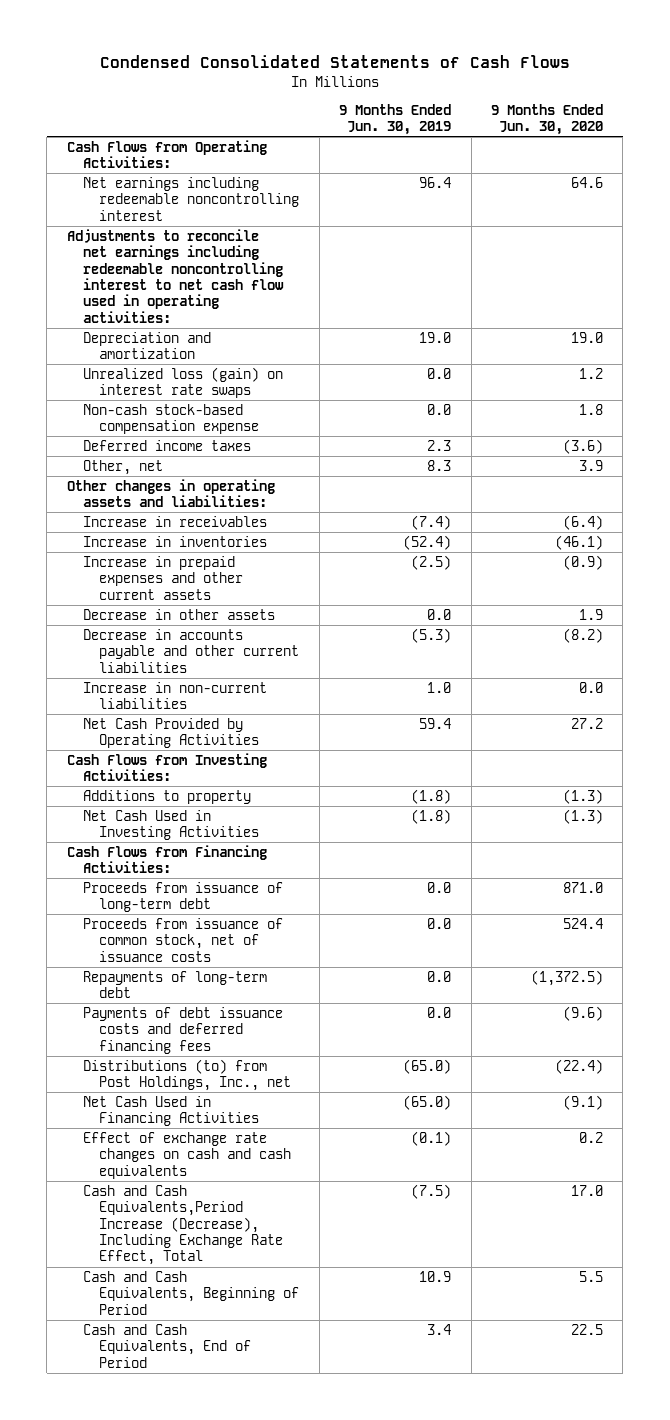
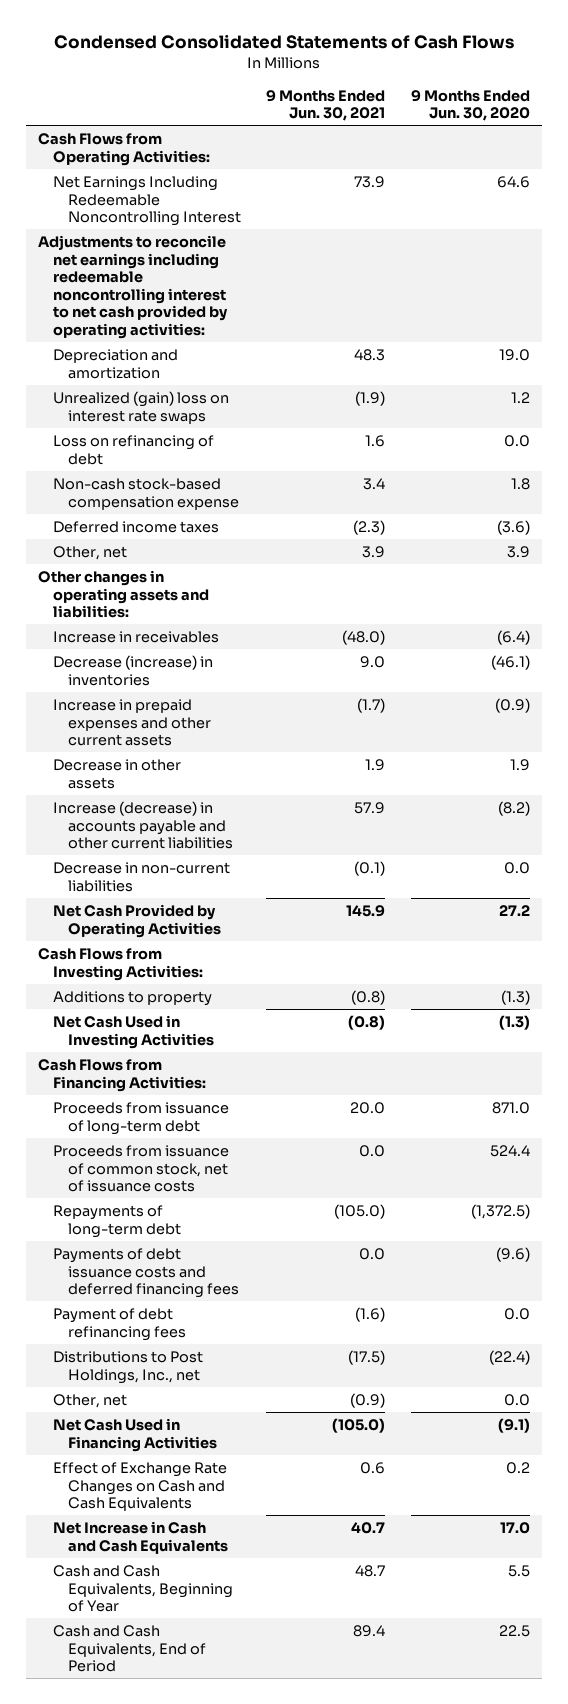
[339,103,452,136] 9 Months Ended Jun. 30, 2019 -> none
none -> [266,89,386,122] 9 Months Ended Jun. 30, 2021
[83,176,300,221] Net earnings including redeemable noncontrolling interest -> [53,175,241,227] Net Earnings Including Redeemable Noncontrolling Interest
[66,228,285,323] Adjustments to reconcile net earnings including redeemable noncontrolling interest to net cash flow used in operating activities: -> [38,234,229,339] Adjustments to reconcile net earnings including redeemable noncontrolling interest to net cash provided by operating activities:
[83,366,284,399] Unrealized loss (gain) on interest rate swaps -> [53,390,230,424] Unrealized (gain) loss on interest rate swaps
none -> [53,434,215,465] Loss on refinancing of debt
[83,535,268,547] Increase in inventories -> [53,654,214,686] Decrease (increase) in inventories
[83,628,300,673] Decrease in accounts payable and other current liabilities -> [53,800,233,850] Increase (decrease) in accounts payable and other current liabilities
[83,681,268,710] Increase in non-current liabilities -> [53,861,231,892] Decrease in non-current liabilities
none -> [53,1307,186,1341] Payment of debt refinancing fees
[83,1058,292,1092] Distributions (to) from Post Holdings, Inc., net -> [53,1350,204,1384] Distributions to Post Holdings, Inc., net
none -> [53,1393,128,1408] Other, net
[83,1131,292,1179] Effect of exchange rate changes on cash and cash equivalents -> [53,1461,228,1512] Effect of Exchange Rate Changes on Cash and Cash Equivalents
[83,1184,284,1266] Cash and Cash Equivalents,Period Increase (Decrease), Including Exchange Rate Effect, Total -> [53,1520,228,1554] Net Increase in Cash and Cash Equivalents
[83,1270,300,1315] Cash and Cash Equivalents, Beginning of Period -> [53,1564,233,1613] Cash and Cash Equivalents, Beginning of Year

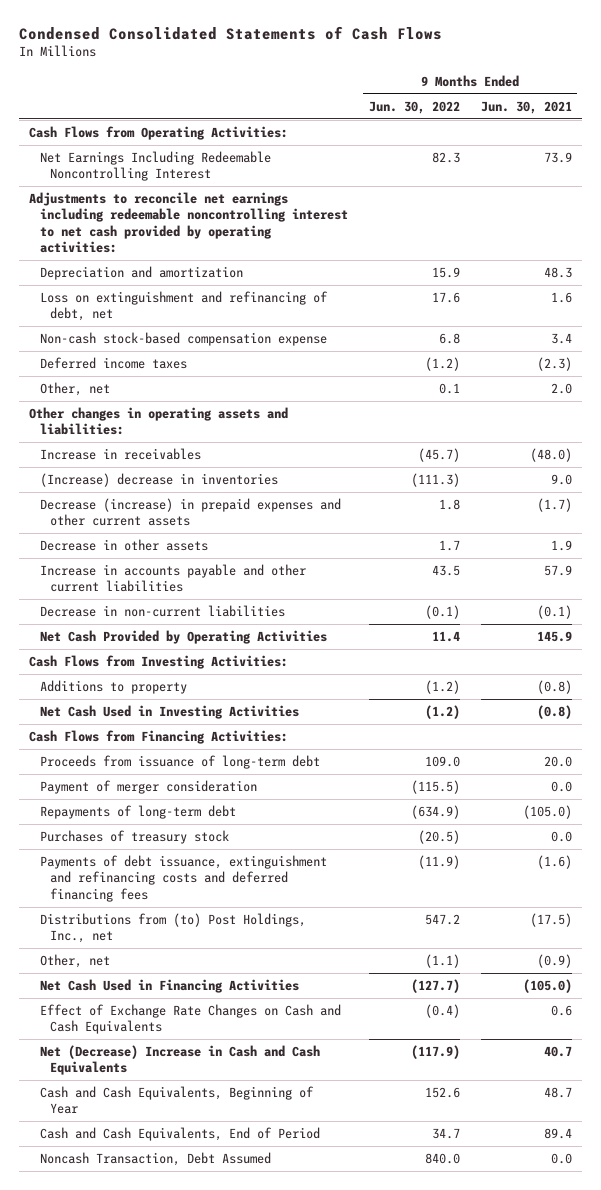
[410,89,530,122] 9 Months Ended Jun. 30, 2020 -> none
none -> [368,100,460,114] Jun. 30, 2022
[53,390,230,424] Unrealized (gain) loss on interest rate swaps -> none
[53,434,215,465] Loss on refinancing of debt -> [39,290,328,322] Loss on extinguishment and refinancing of debt, net
[362,545,386,558] 3.9 -> [550,382,572,394] 2.0
[53,654,214,686] Decrease (increase) in inventories -> [39,472,278,487] (Increase) decrease in inventories
[53,698,211,747] Increase in prepaid expenses and other current assets -> [39,497,341,527] Decrease (increase) in prepaid expenses and other current assets
[53,800,233,850] Increase (decrease) in accounts payable and other current liabilities -> [39,563,306,593] Increase in accounts payable and other current liabilities
[53,1144,230,1193] Proceeds from issuance of common stock, net of issuance costs -> none
none -> [39,779,257,794] Payment of merger consideration
[53,1307,186,1341] Payment of debt refinancing fees -> none
none -> [39,829,229,844] Purchases of treasury stock
[53,1247,239,1299] Payments of debt issuance costs and deferred financing fees -> [39,854,327,902] Payments of debt issuance, extinguishment and refinancing costs and deferred financing fees
[359,1247,386,1260] 0.0 -> [536,854,572,869] (1.6)
[53,1350,204,1384] Distributions to Post Holdings, Inc., net -> [39,912,306,944] Distributions from (to) Post Holdings, Inc., net
[53,1520,228,1554] Net Increase in Cash and Cash Equivalents -> [39,1044,320,1076] Net (Decrease) Increase in Cash and Cash Equivalents
none -> [39,1151,271,1166] Noncash Transaction, Debt Assumed

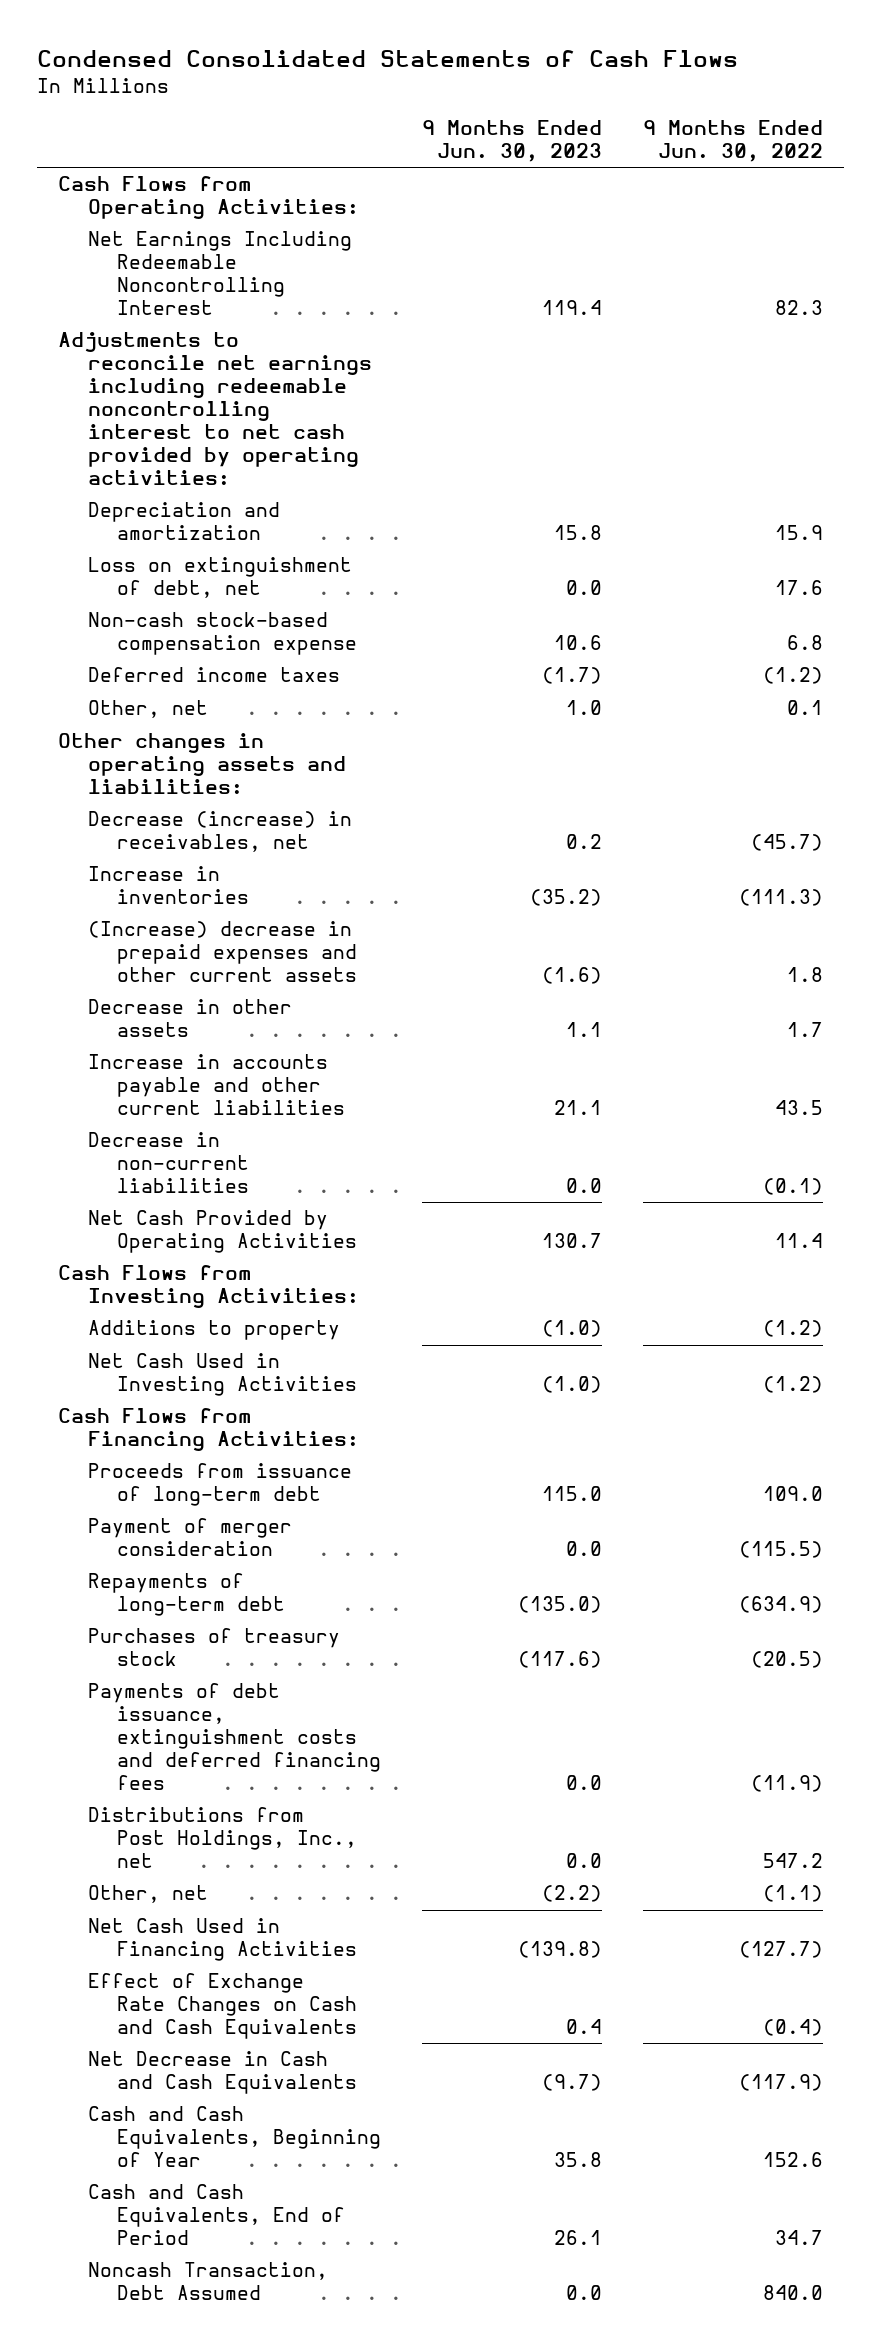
[480,100,572,114] Jun. 30, 2021 -> none
none -> [422,120,603,163] 9 Months Ended Jun. 30, 2023
[39,290,328,322] Loss on extinguishment and refinancing of debt, net -> [87,557,352,599] Loss on extinguishment of debt, net
[39,447,201,460] Increase in receivables -> [87,811,352,853] Decrease (increase) in receivables, net
[39,472,278,487] (Increase) decrease in inventories -> [87,866,250,905] Increase in inventories
[39,497,341,527] Decrease (increase) in prepaid expenses and other current assets -> [87,921,358,983] (Increase) decrease in prepaid expenses and other current assets
[39,854,327,902] Payments of debt issuance, extinguishment and refinancing costs and deferred financing fees -> [87,1683,382,1791] Payments of debt issuance, extinguishment costs and deferred financing fees
[39,912,306,944] Distributions from (to) Post Holdings, Inc., net -> [87,1807,358,1869] Distributions from Post Holdings, Inc., net
[39,1044,320,1076] Net (Decrease) Increase in Cash and Cash Equivalents -> [87,2051,358,2095] Net Decrease in Cash and Cash Equivalents

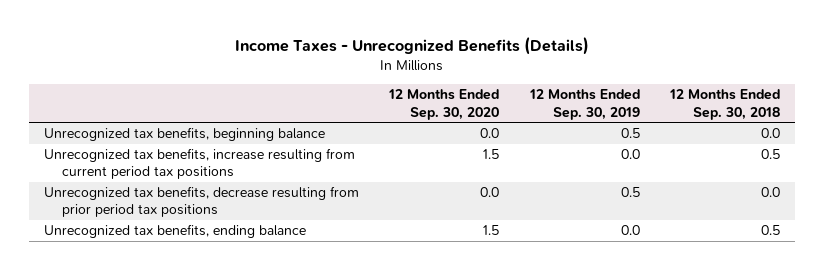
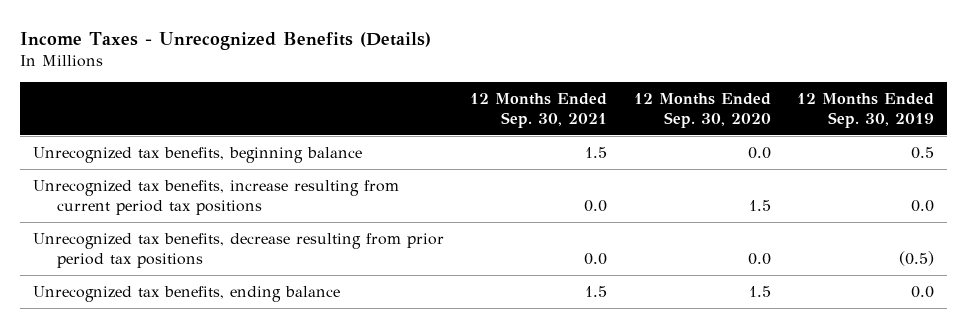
[668,89,780,120] 12 Months Ended Sep. 30, 2018 -> none
none -> [470,92,608,128] 12 Months Ended Sep. 30, 2021
[620,187,640,198] 0.5 -> [898,251,934,267] (0.5)

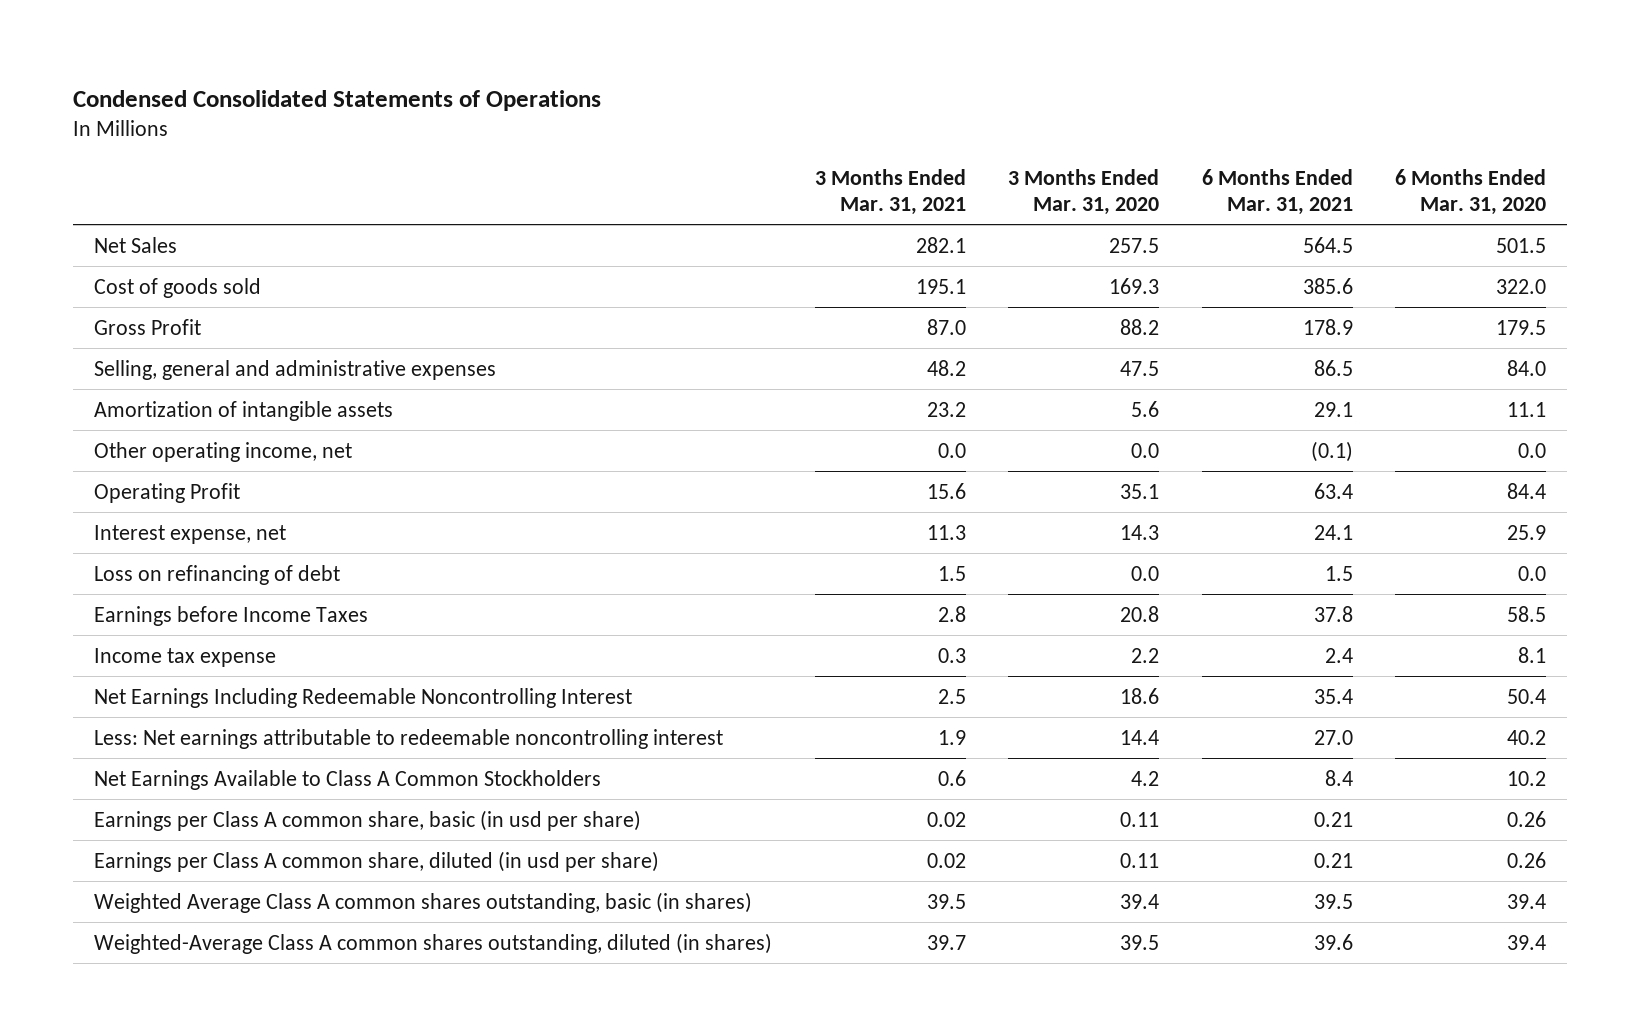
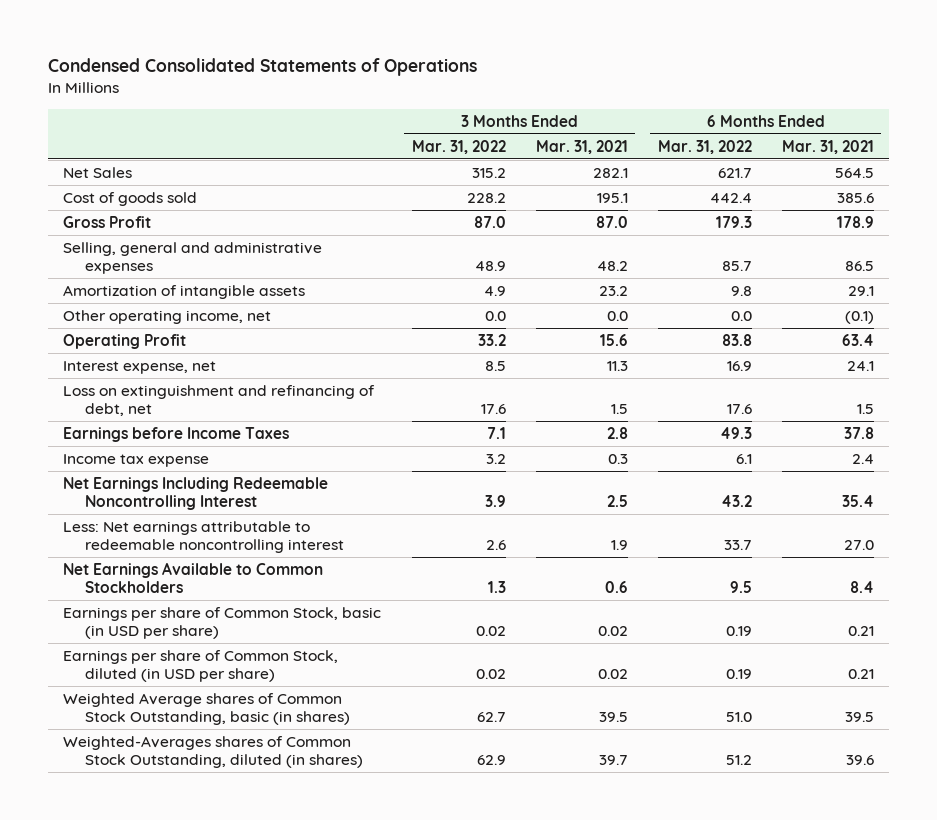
[1008,169,1160,215] 3 Months Ended Mar. 31, 2020 -> none
[1394,169,1546,215] 6 Months Ended Mar. 31, 2020 -> none
none -> [411,139,506,154] Mar. 31, 2022
none -> [657,139,752,154] Mar. 31, 2022
[94,564,341,585] Loss on refinancing of debt -> [63,385,376,417] Loss on extinguishment and refinancing of debt, net
[94,769,602,790] Net Earnings Available to Class A Common Stockholders -> [63,562,324,594] Net Earnings Available to Common Stockholders
[94,809,642,831] Earnings per Class A common share, basic (in usd per share) -> [63,607,382,640] Earnings per share of Common Stock, basic (in USD per share)
[94,850,660,872] Earnings per Class A common share, diluted (in usd per share) -> [63,650,339,683] Earnings per share of Common Stock, diluted (in USD per share)
[94,891,753,913] Weighted Average Class A common shares outstanding, basic (in shares) -> [63,693,350,726] Weighted Average shares of Common Stock Outstanding, basic (in shares)
[94,932,773,954] Weighted-Average Class A common shares outstanding, diluted (in shares) -> [63,736,363,769] Weighted-Averages shares of Common Stock Outstanding, diluted (in shares)

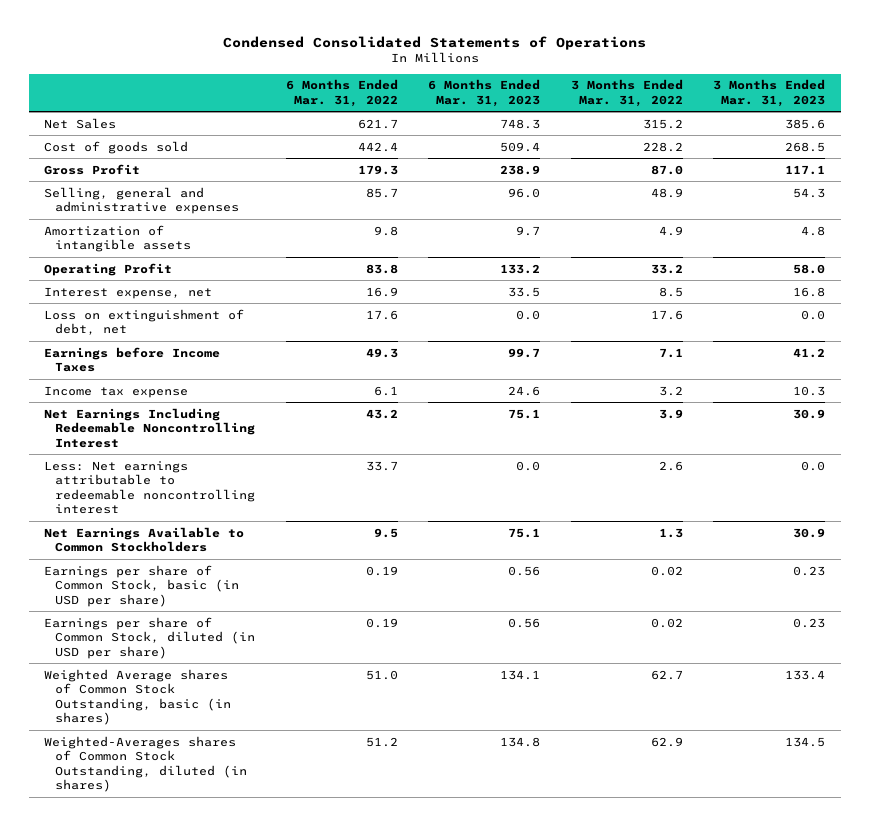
[535,139,628,154] Mar. 31, 2021 -> none
[781,139,874,154] Mar. 31, 2021 -> none
none -> [428,79,541,107] 6 Months Ended Mar. 31, 2023
none -> [713,79,826,107] 3 Months Ended Mar. 31, 2023
[63,310,272,325] Other operating income, net -> none
[63,385,376,417] Loss on extinguishment and refinancing of debt, net -> [44,308,245,336] Loss on extinguishment of debt, net

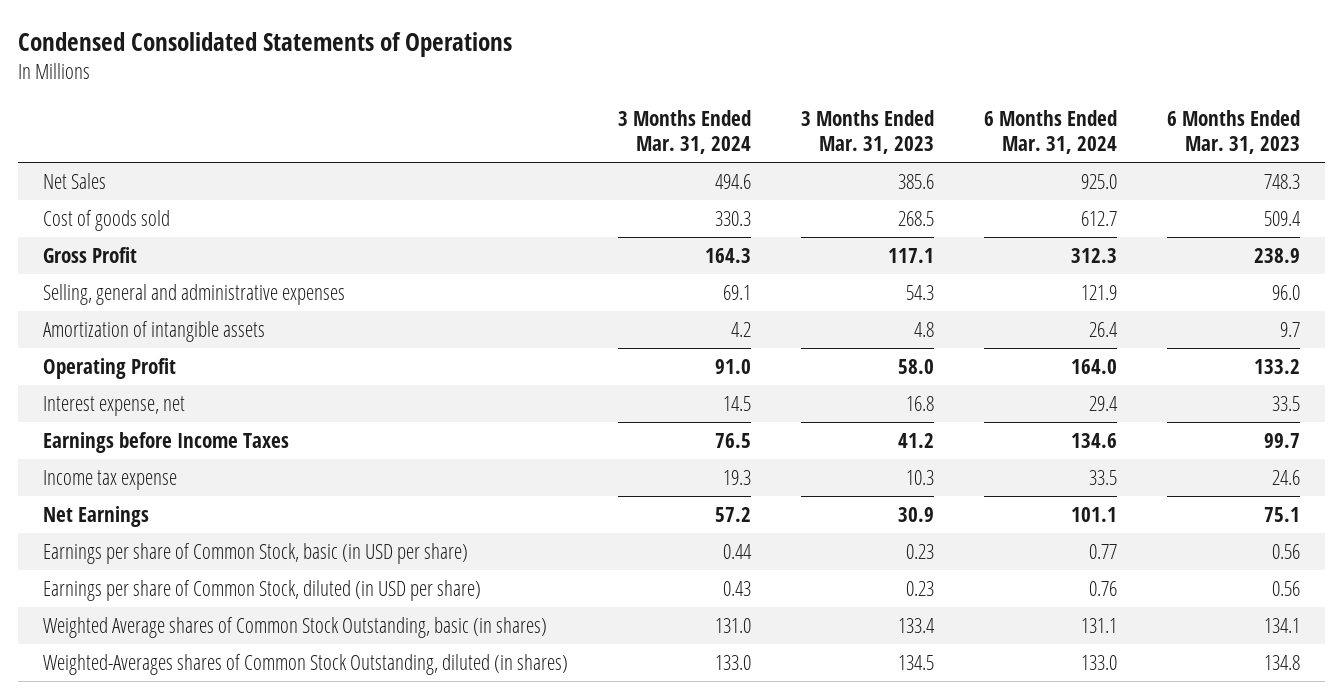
[285,79,398,107] 6 Months Ended Mar. 31, 2022 -> none
[570,79,683,107] 3 Months Ended Mar. 31, 2022 -> none
none -> [618,110,752,155] 3 Months Ended Mar. 31, 2024
none -> [984,110,1118,155] 6 Months Ended Mar. 31, 2024
[44,308,245,336] Loss on extinguishment of debt, net -> none
[44,407,255,448] Net Earnings Including Redeemable Noncontrolling Interest -> none
[44,460,255,515] Less: Net earnings attributable to redeemable noncontrolling interest -> none
[44,526,245,553] Net Earnings Available to Common Stockholders -> [43,505,150,527] Net Earnings

